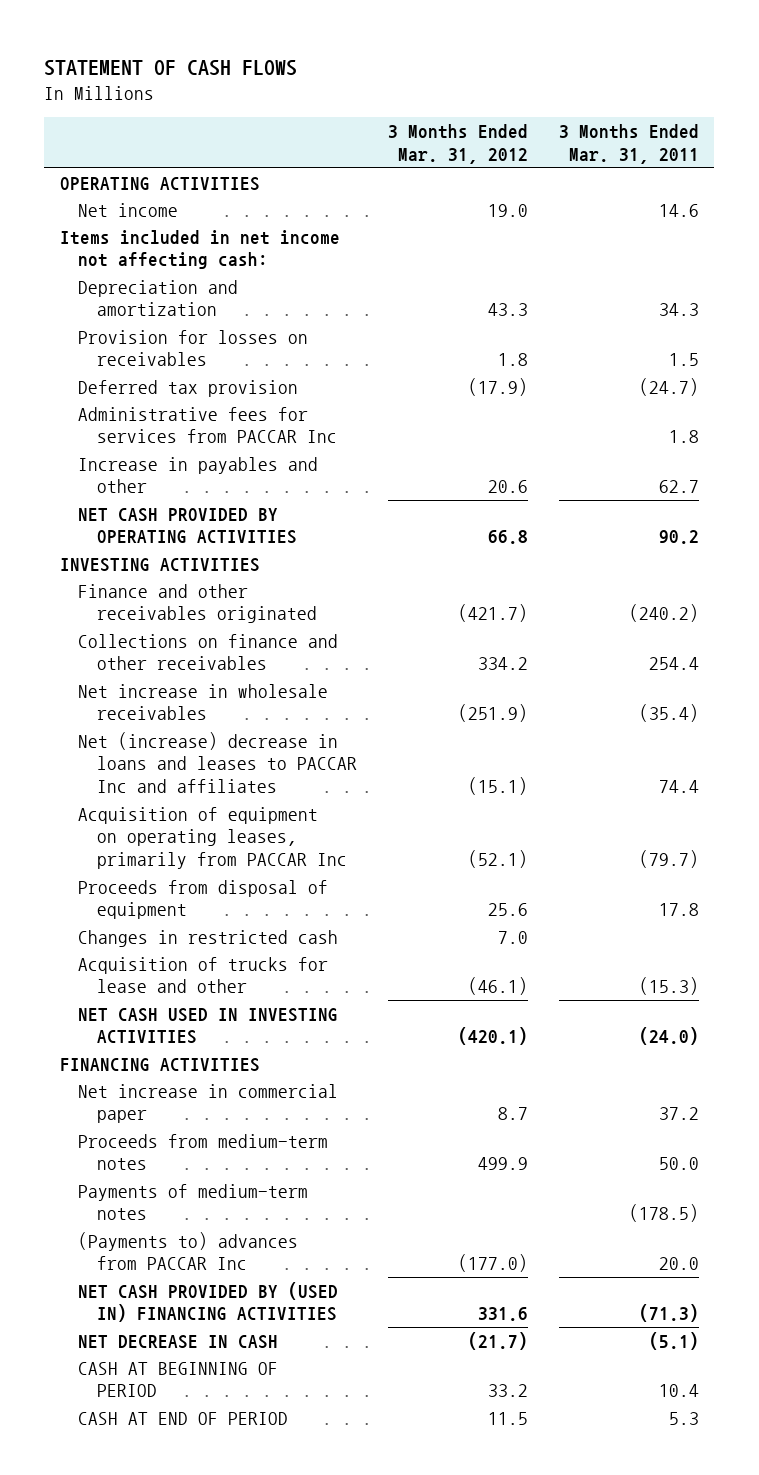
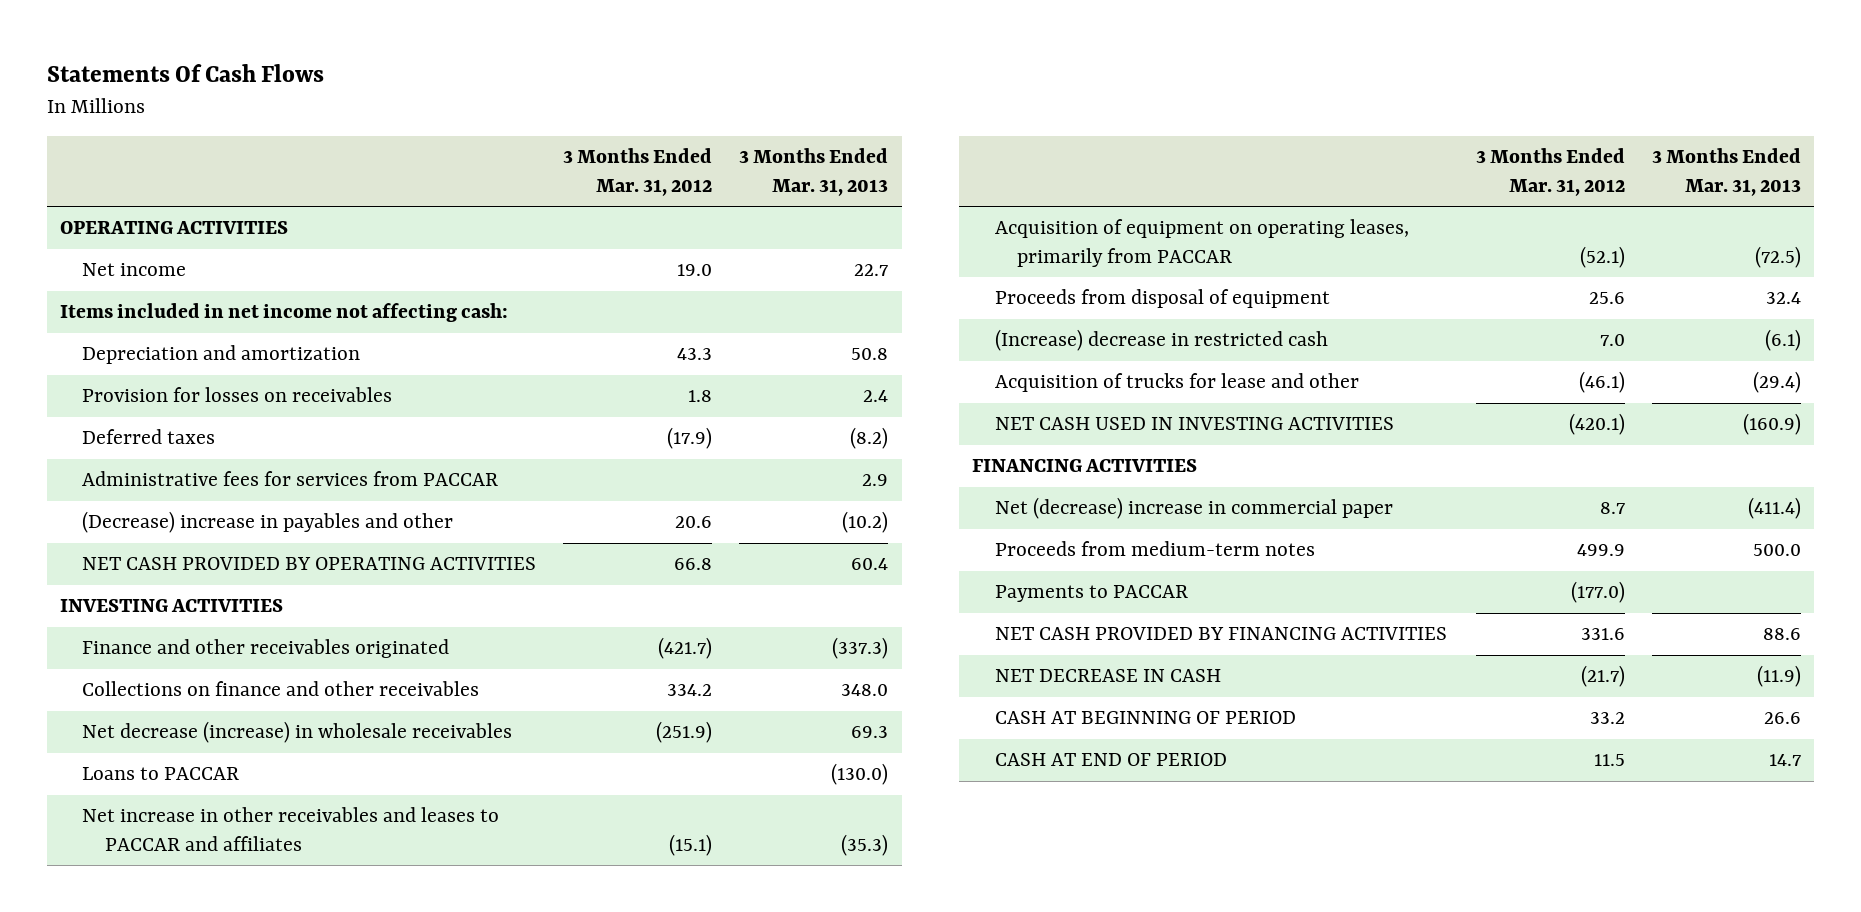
[44,59,298,76] STATEMENT OF CASH FLOWS -> [46,64,324,83] Statements Of Cash Flows
[558,124,699,164] 3 Months Ended Mar. 31, 2011 -> none
none -> [739,148,889,196] 3 Months Ended Mar. 31, 2013
[78,379,299,397] Deferred tax provision -> [82,429,216,445] Deferred taxes
[78,406,337,444] Administrative fees for services from PACCAR Inc -> [82,471,499,487] Administrative fees for services from PACCAR
[78,456,319,494] Increase in payables and other -> [82,511,454,534] (Decrease) increase in payables and other
[78,683,329,721] Net increase in wholesale receivables -> [82,721,513,744] Net decrease (increase) in wholesale receivables
none -> [82,767,240,781] Loans to PACCAR
[78,731,357,794] Net (increase) decrease in loans and leases to PACCAR Inc and affiliates -> [82,807,500,851] Net increase in other receivables and leases to PACCAR and affiliates
[78,806,347,870] Acquisition of equipment on operating leases, primarily from PACCAR Inc -> [994,219,1409,267] Acquisition of equipment on operating leases, primarily from PACCAR
[78,929,339,947] Changes in restricted cash -> [994,329,1328,352] (Increase) decrease in restricted cash
[78,1083,339,1124] Net increase in commercial paper -> [994,497,1393,520] Net (decrease) increase in commercial paper
[78,1183,309,1221] Payments of medium-term notes -> none
[78,1231,299,1271] (Payments to) advances from PACCAR Inc -> [994,585,1188,603] Payments to PACCAR
[78,1281,339,1323] NET CASH PROVIDED BY (USED IN) FINANCING ACTIVITIES -> [994,627,1447,641] NET CASH PROVIDED BY FINANCING ACTIVITIES

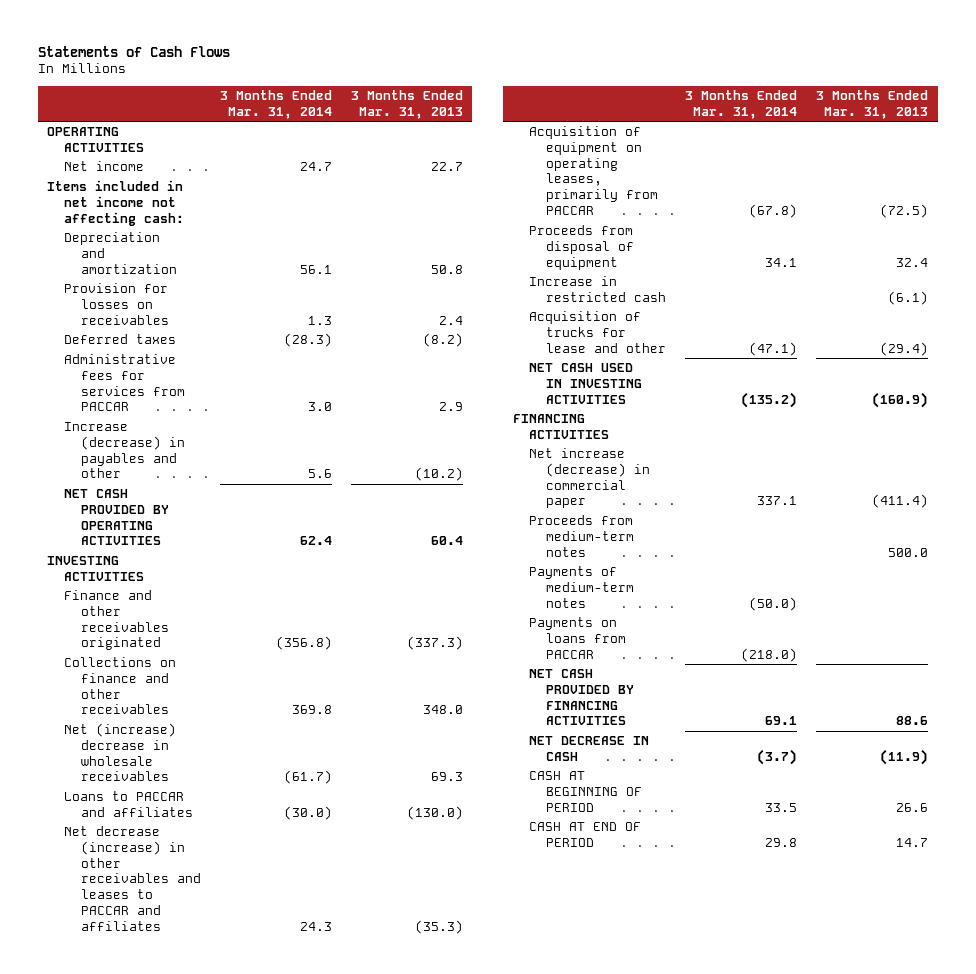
[46,64,324,83] Statements Of Cash Flows -> [37,45,230,57] Statements of Cash Flows
[563,148,713,196] 3 Months Ended Mar. 31, 2012 -> none
none -> [219,89,332,119] 3 Months Ended Mar. 31, 2014
[82,511,454,534] (Decrease) increase in payables and other -> [63,422,185,479] Increase (decrease) in payables and other
[82,721,513,744] Net decrease (increase) in wholesale receivables -> [63,723,176,782] Net (increase) decrease in wholesale receivables
[82,767,240,781] Loans to PACCAR -> [63,791,193,817] Loans to PACCAR and affiliates
[82,807,500,851] Net increase in other receivables and leases to PACCAR and affiliates -> [63,826,201,931] Net decrease (increase) in other receivables and leases to PACCAR and affiliates
[994,329,1328,352] (Increase) decrease in restricted cash -> [529,276,666,302] Increase in restricted cash
[994,497,1393,520] Net (decrease) increase in commercial paper -> [529,448,650,509] Net increase (decrease) in commercial paper
[994,585,1188,603] Payments to PACCAR -> none
none -> [529,566,634,608] Payments of medium-term notes
none -> [529,617,626,659] Payments on loans from PACCAR

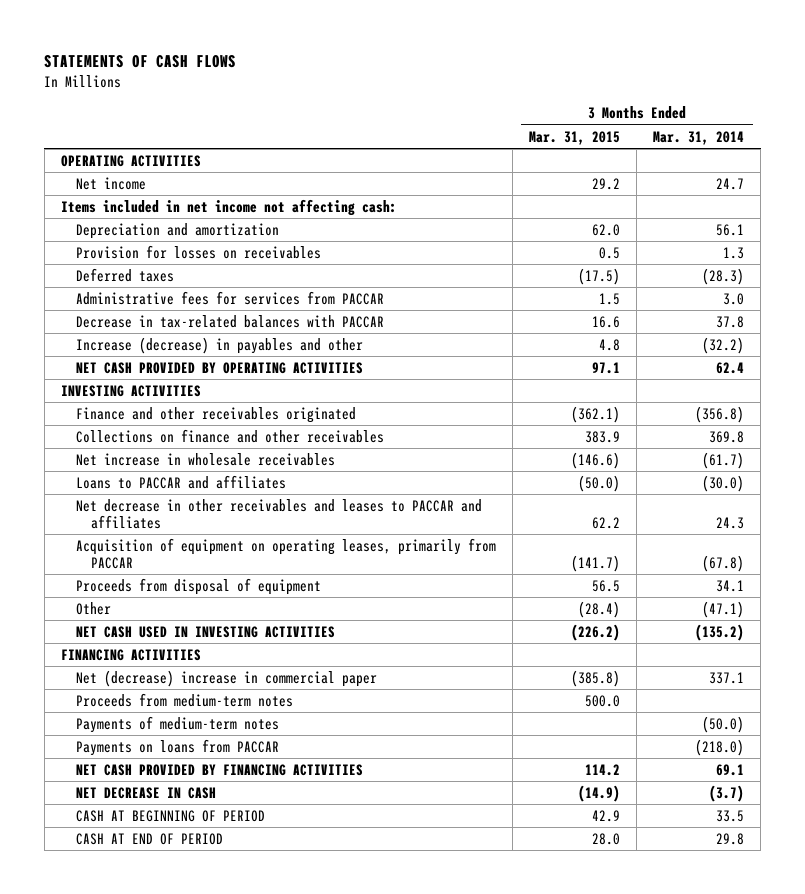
[37,45,230,57] Statements of Cash Flows -> [44,54,237,68] STATEMENTS OF CASH FLOWS
[350,89,463,119] 3 Months Ended Mar. 31, 2013 -> none
none -> [529,130,621,145] Mar. 31, 2015
none -> [75,314,384,328] Decrease in tax-related balances with PACCAR
[307,469,332,479] 5.6 -> [702,336,745,354] (32.2)
[63,723,176,782] Net (increase) decrease in wholesale receivables -> [75,452,335,466] Net increase in wholesale receivables
[63,826,201,931] Net decrease (increase) in other receivables and leases to PACCAR and affiliates -> [75,498,482,529] Net decrease in other receivables and leases to PACCAR and affiliates
[529,276,666,302] Increase in restricted cash -> none
[529,311,666,353] Acquisition of trucks for lease and other -> [75,601,111,615] Other
[529,448,650,509] Net increase (decrease) in commercial paper -> [75,669,377,687] Net (decrease) increase in commercial paper

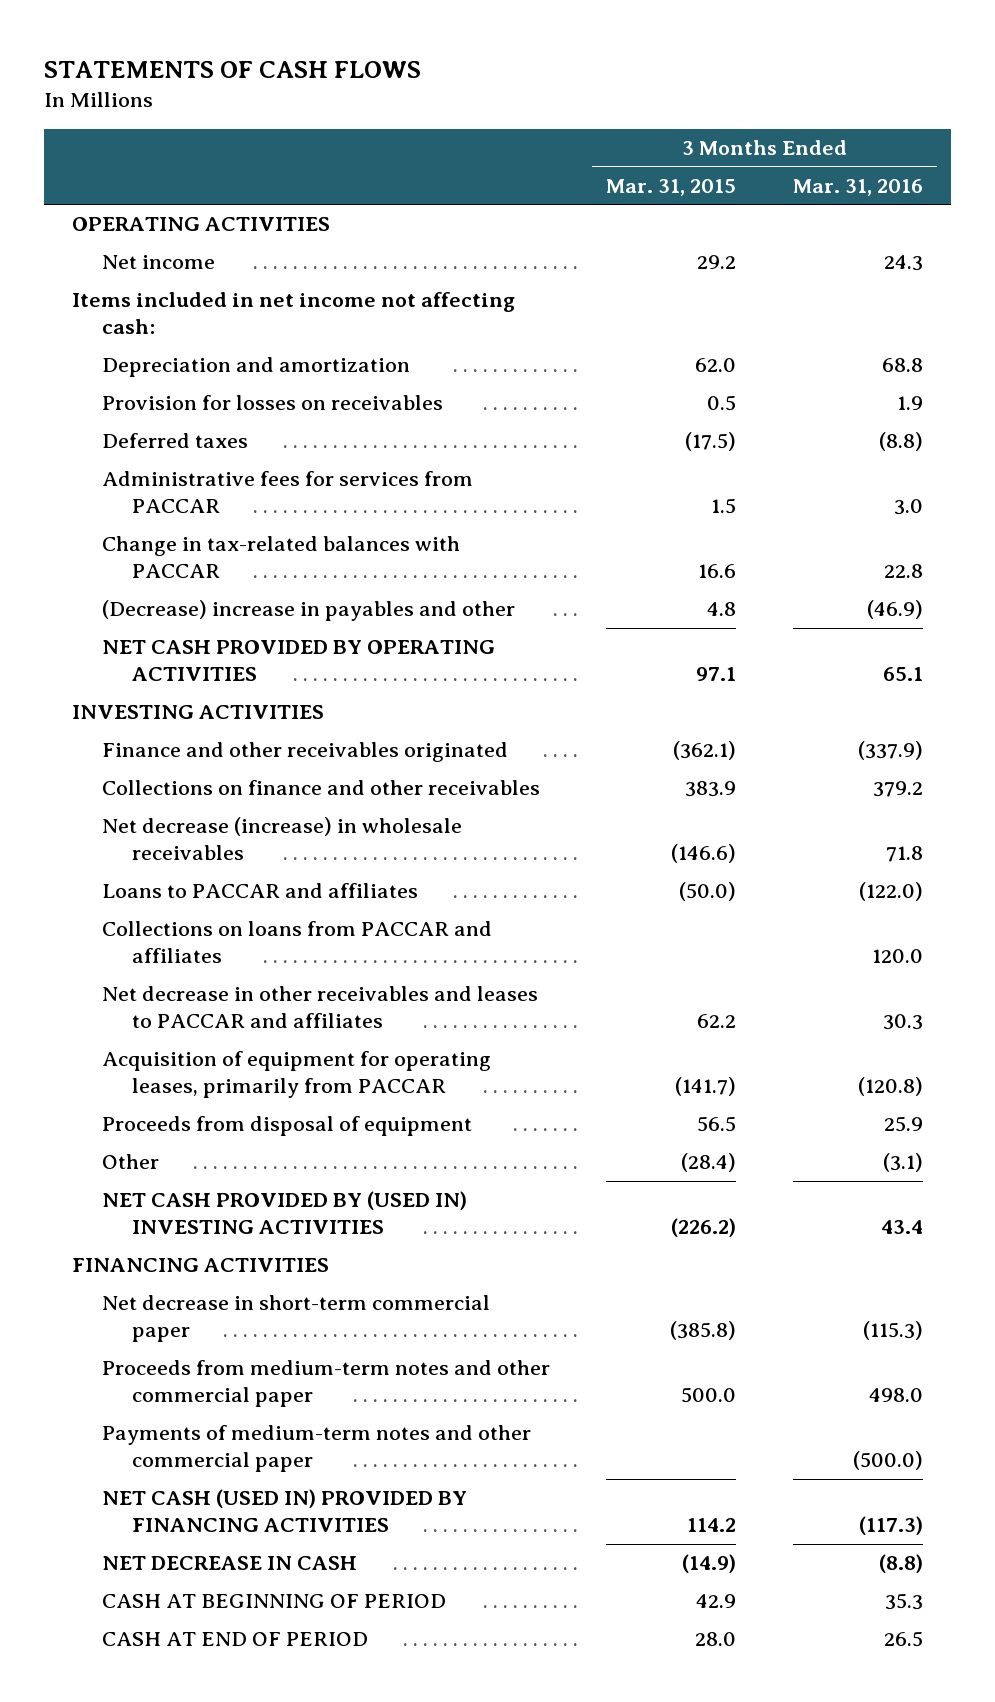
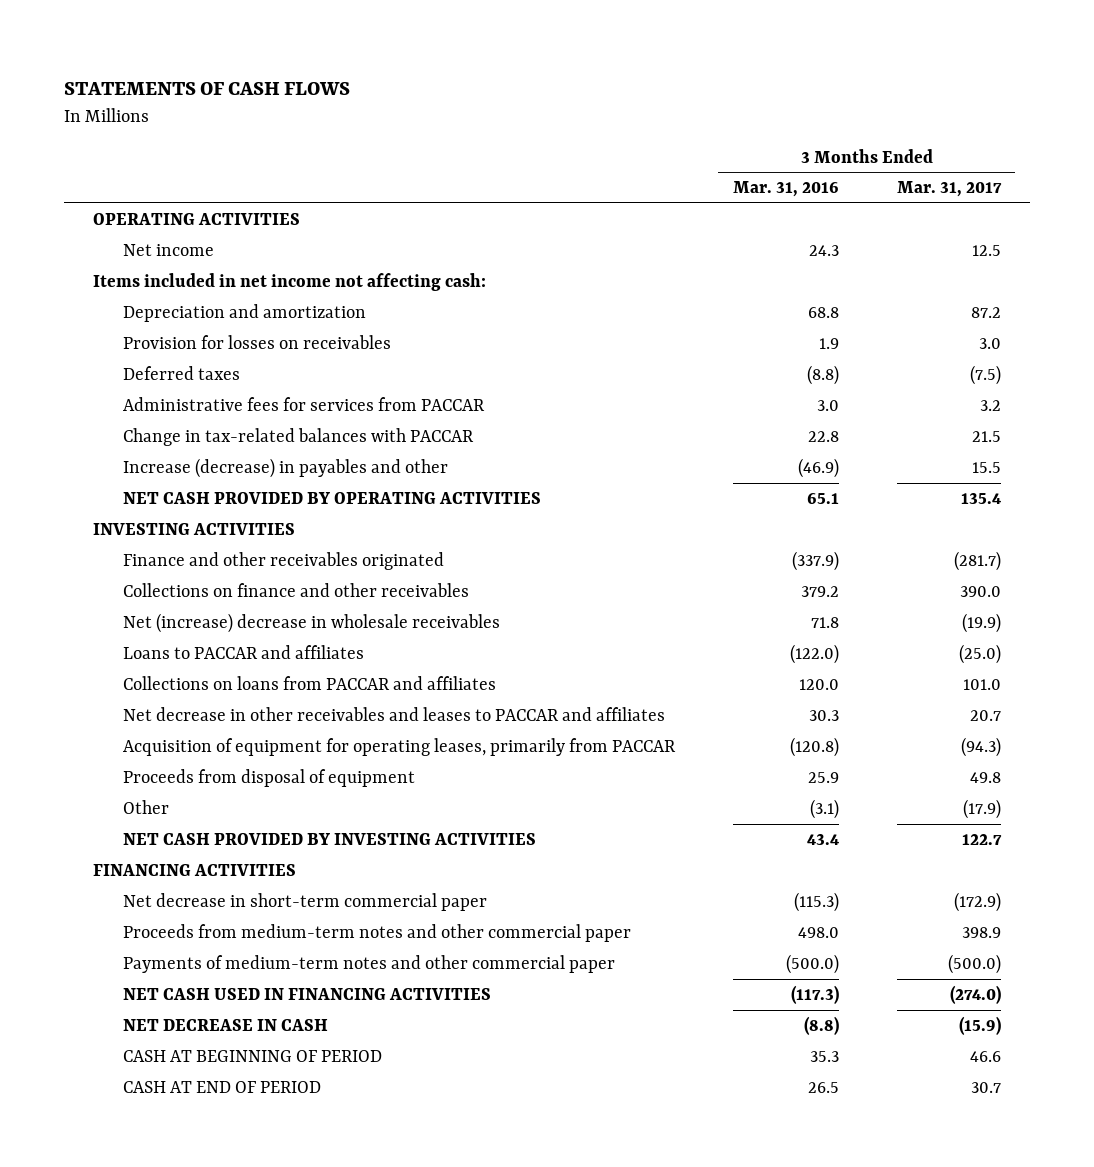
[606,178,737,196] Mar. 31, 2015 -> none
none -> [896,181,1002,198] Mar. 31, 2017
[102,600,516,622] (Decrease) increase in payables and other -> [122,457,448,478] Increase (decrease) in payables and other
[102,817,463,861] Net decrease (increase) in wholesale receivables -> [122,612,500,633] Net (increase) decrease in wholesale receivables
[102,1191,468,1235] NET CASH PROVIDED BY (USED IN) INVESTING ACTIVITIES -> [122,832,536,845] NET CASH PROVIDED BY INVESTING ACTIVITIES
[102,1489,468,1533] NET CASH (USED IN) PROVIDED BY FINANCING ACTIVITIES -> [122,987,491,1000] NET CASH USED IN FINANCING ACTIVITIES

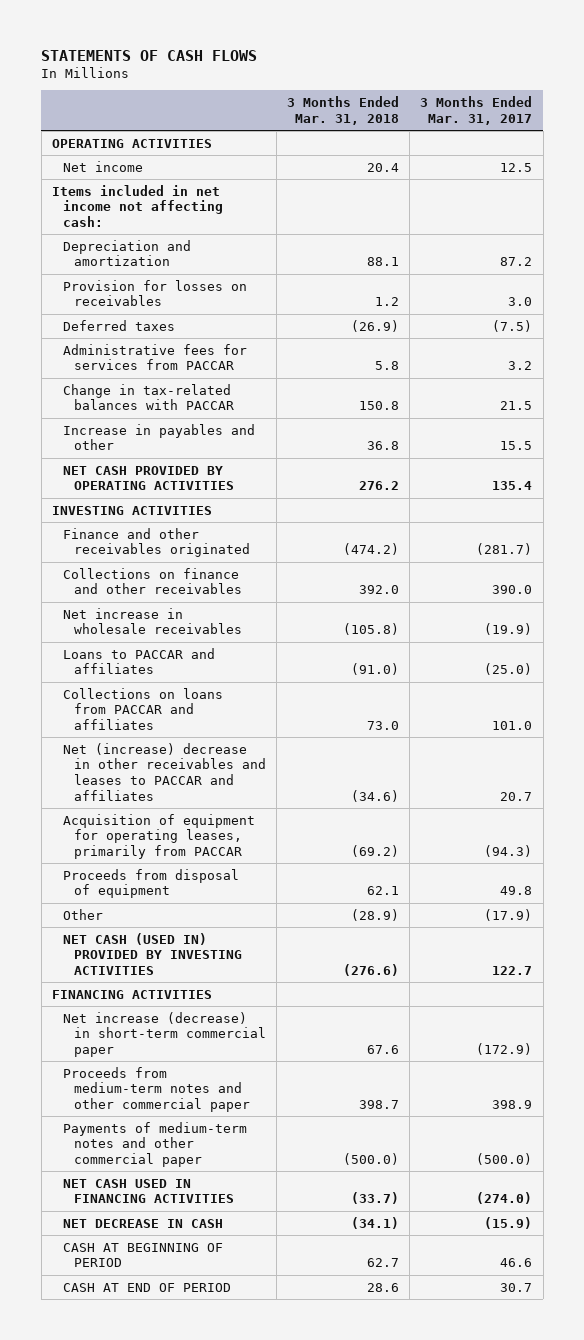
[732,181,839,198] Mar. 31, 2016 -> none
none -> [287,95,400,125] 3 Months Ended Mar. 31, 2018
[122,457,448,478] Increase (decrease) in payables and other -> [63,423,256,451] Increase in payables and other
[122,612,500,633] Net (increase) decrease in wholesale receivables -> [63,607,243,635] Net increase in wholesale receivables
[122,706,665,721] Net decrease in other receivables and leases to PACCAR and affiliates -> [63,742,267,801] Net (increase) decrease in other receivables and leases to PACCAR and affiliates
[122,832,536,845] NET CASH PROVIDED BY INVESTING ACTIVITIES -> [63,932,243,976] NET CASH (USED IN) PROVIDED BY INVESTING ACTIVITIES
[122,892,487,911] Net decrease in short-term commercial paper -> [63,1011,267,1058] Net increase (decrease) in short-term commercial paper

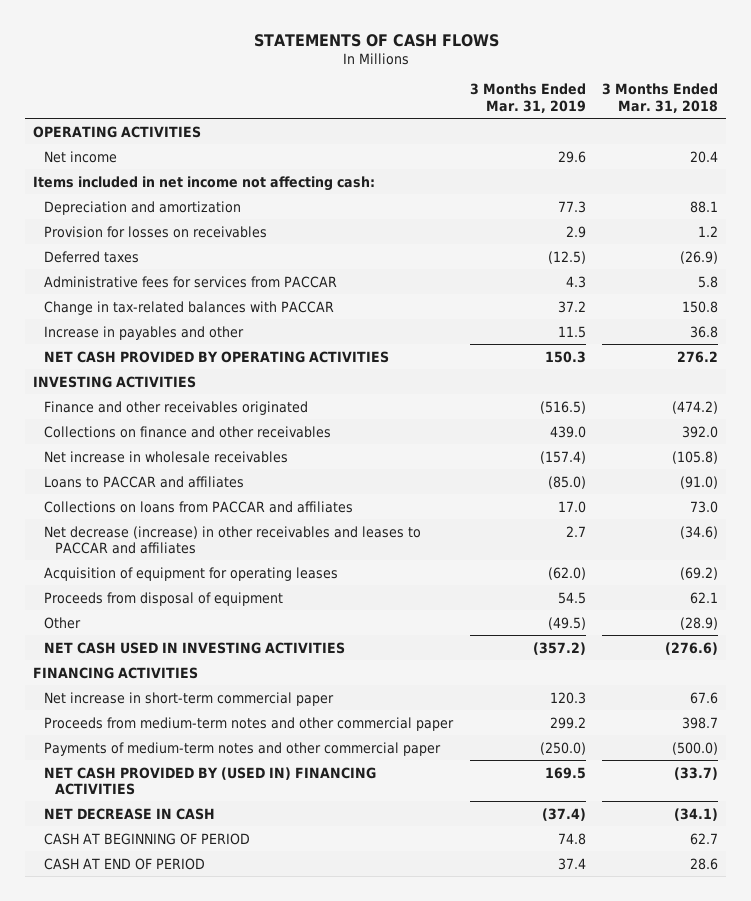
[420,95,533,125] 3 Months Ended Mar. 31, 2017 -> none
none -> [469,83,586,113] 3 Months Ended Mar. 31, 2019
[63,742,267,801] Net (increase) decrease in other receivables and leases to PACCAR and affiliates -> [44,525,422,554] Net decrease (increase) in other receivables and leases to PACCAR and affiliates
[63,813,256,860] Acquisition of equipment for operating leases, primarily from PACCAR -> [44,566,339,581] Acquisition of equipment for operating leases
[63,932,243,976] NET CASH (USED IN) PROVIDED BY INVESTING ACTIVITIES -> [44,641,346,654] NET CASH USED IN INVESTING ACTIVITIES
[63,1011,267,1058] Net increase (decrease) in short-term commercial paper -> [44,691,335,706] Net increase in short-term commercial paper
[63,1178,235,1204] NET CASH USED IN FINANCING ACTIVITIES -> [44,766,377,795] NET CASH PROVIDED BY (USED IN) FINANCING ACTIVITIES

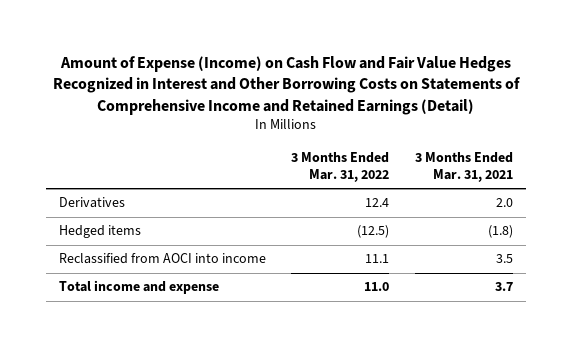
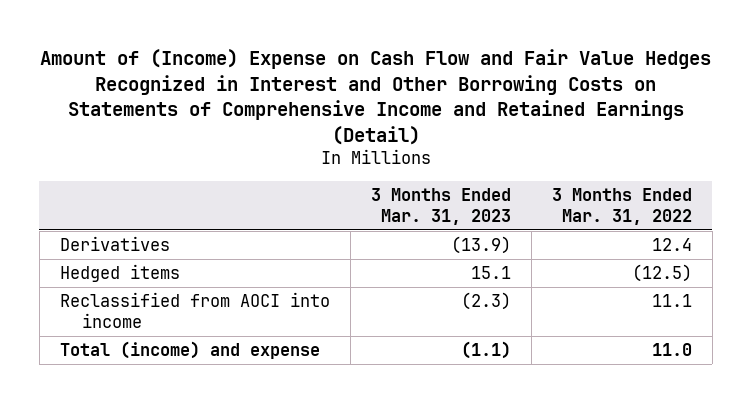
[52,55,520,115] Amount of Expense (Income) on Cash Flow and Fair Value Hedges Recognized in Interest and Other Borrowing Costs on Statements of Comprehensive Income and Retained Earnings (Detail) -> [39,48,711,145] Amount of (Income) Expense on Cash Flow and Fair Value Hedges Recognized in Interest and Other Borrowing Costs on Statements of Comprehensive Income and Retained Earnings (Detail)
[414,151,513,183] 3 Months Ended Mar. 31, 2021 -> none
none -> [370,187,511,225] 3 Months Ended Mar. 31, 2023
[58,280,219,295] Total income and expense -> [59,340,320,359] Total (income) and expense

